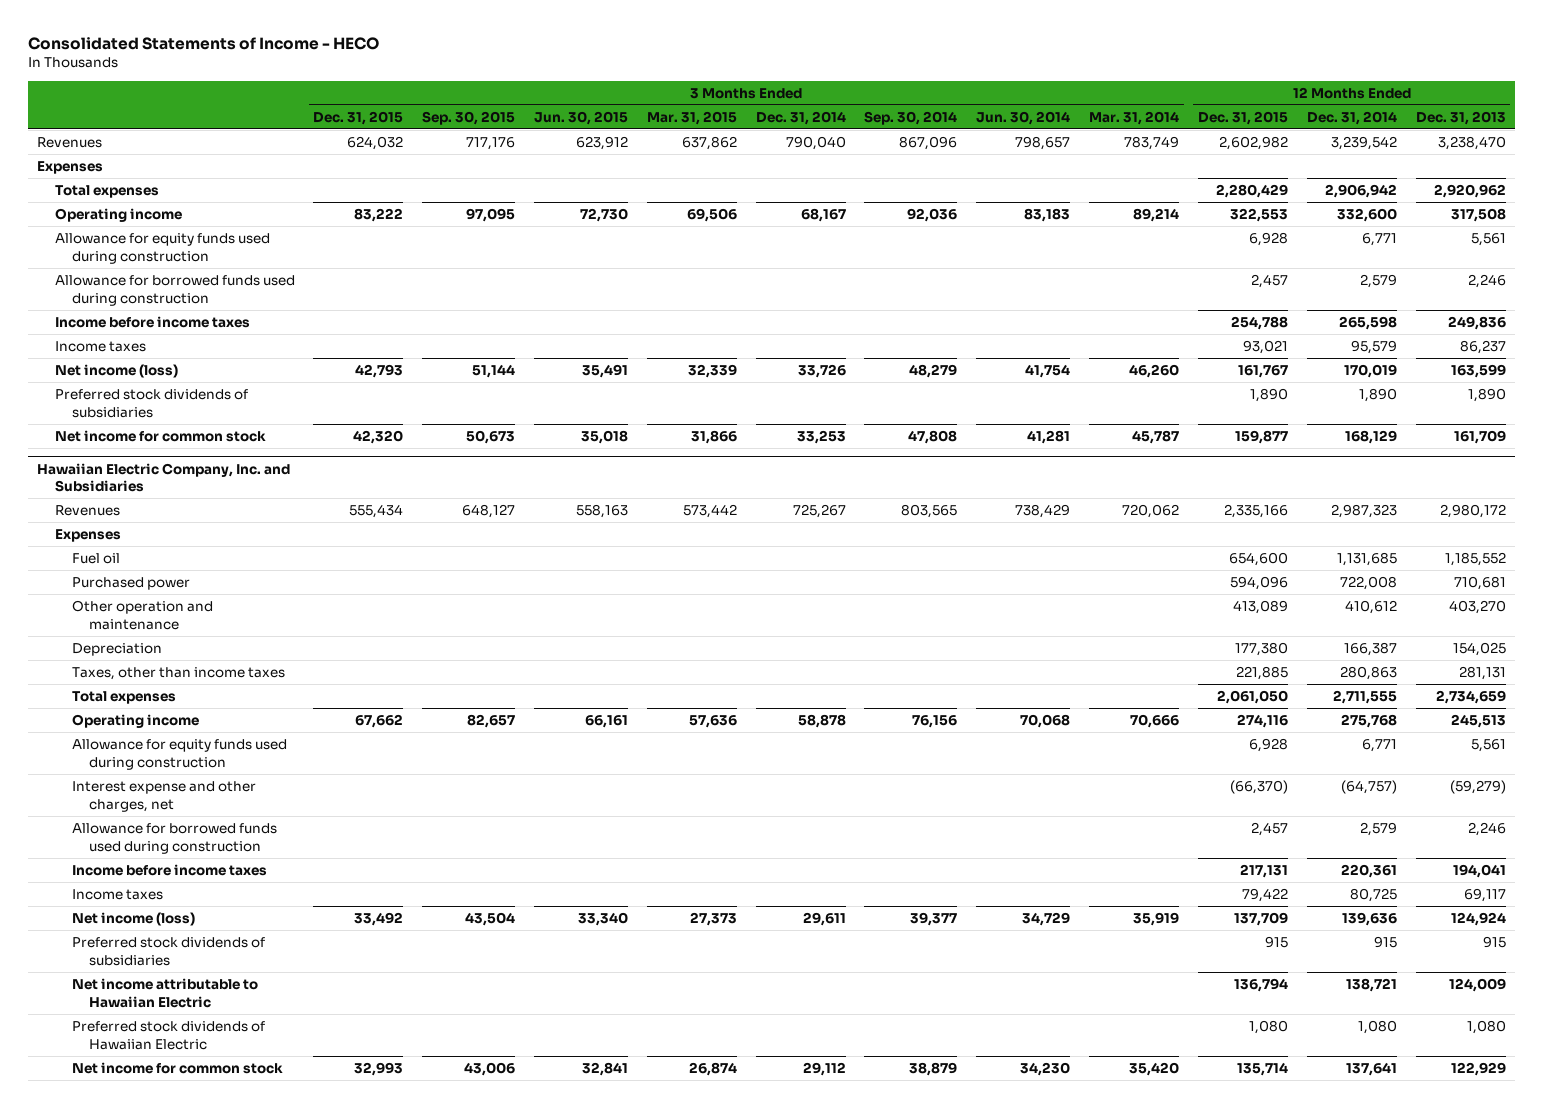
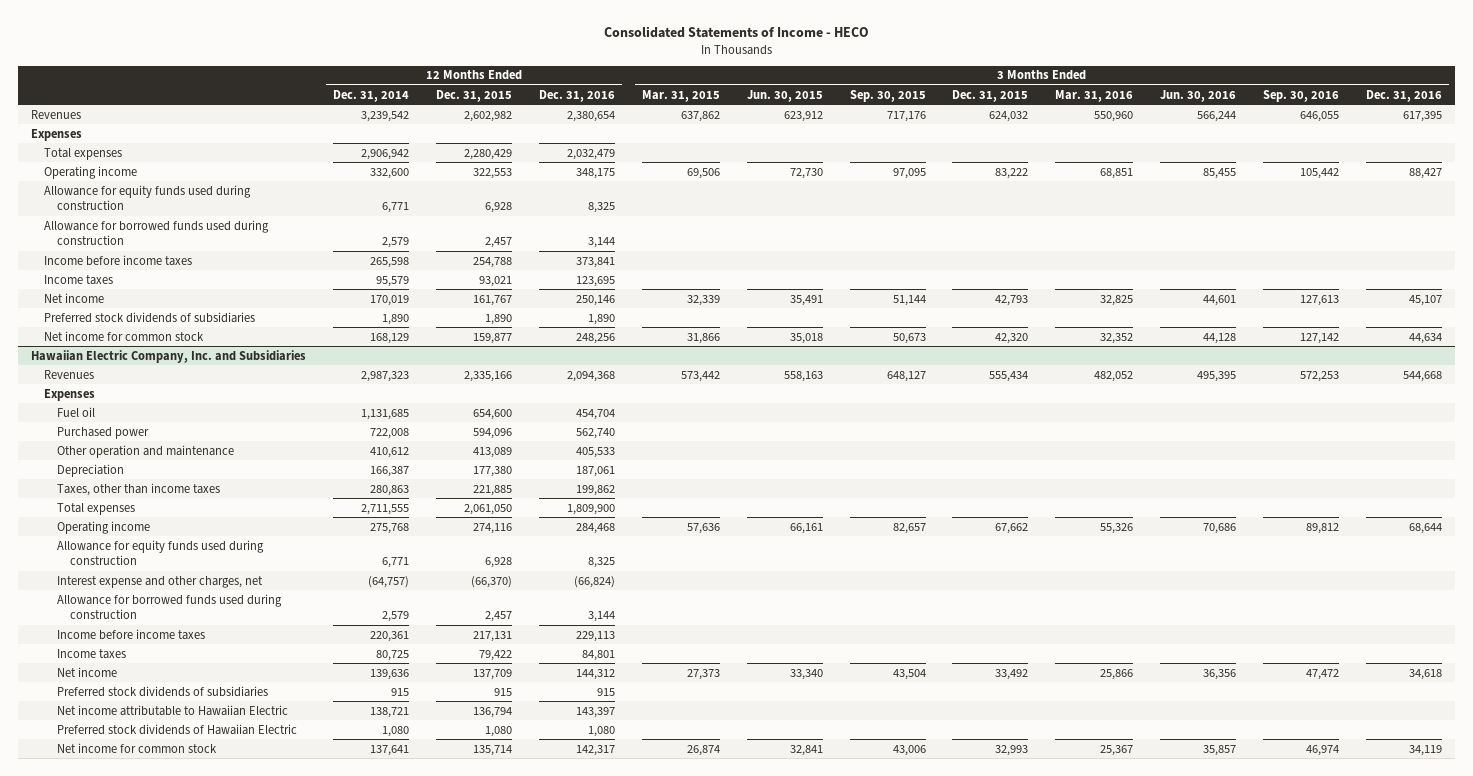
[755,110,846,125] Dec. 31, 2014 -> none
[864,110,958,125] Sep. 30, 2014 -> none
[976,110,1071,125] Jun. 30, 2014 -> none
[1089,110,1180,125] Mar. 31, 2014 -> none
[1415,110,1506,125] Dec. 31, 2013 -> none
none -> [538,89,615,102] Dec. 31, 2016
none -> [1055,89,1134,102] Mar. 31, 2016
none -> [1160,89,1237,102] Jun. 30, 2016
none -> [1263,89,1340,102] Sep. 30, 2016
none -> [1365,89,1442,102] Dec. 31, 2016
[54,364,178,379] Net income (loss) -> [44,292,105,303] Net income
[71,912,195,927] Net income (loss) -> [57,666,118,677] Net income

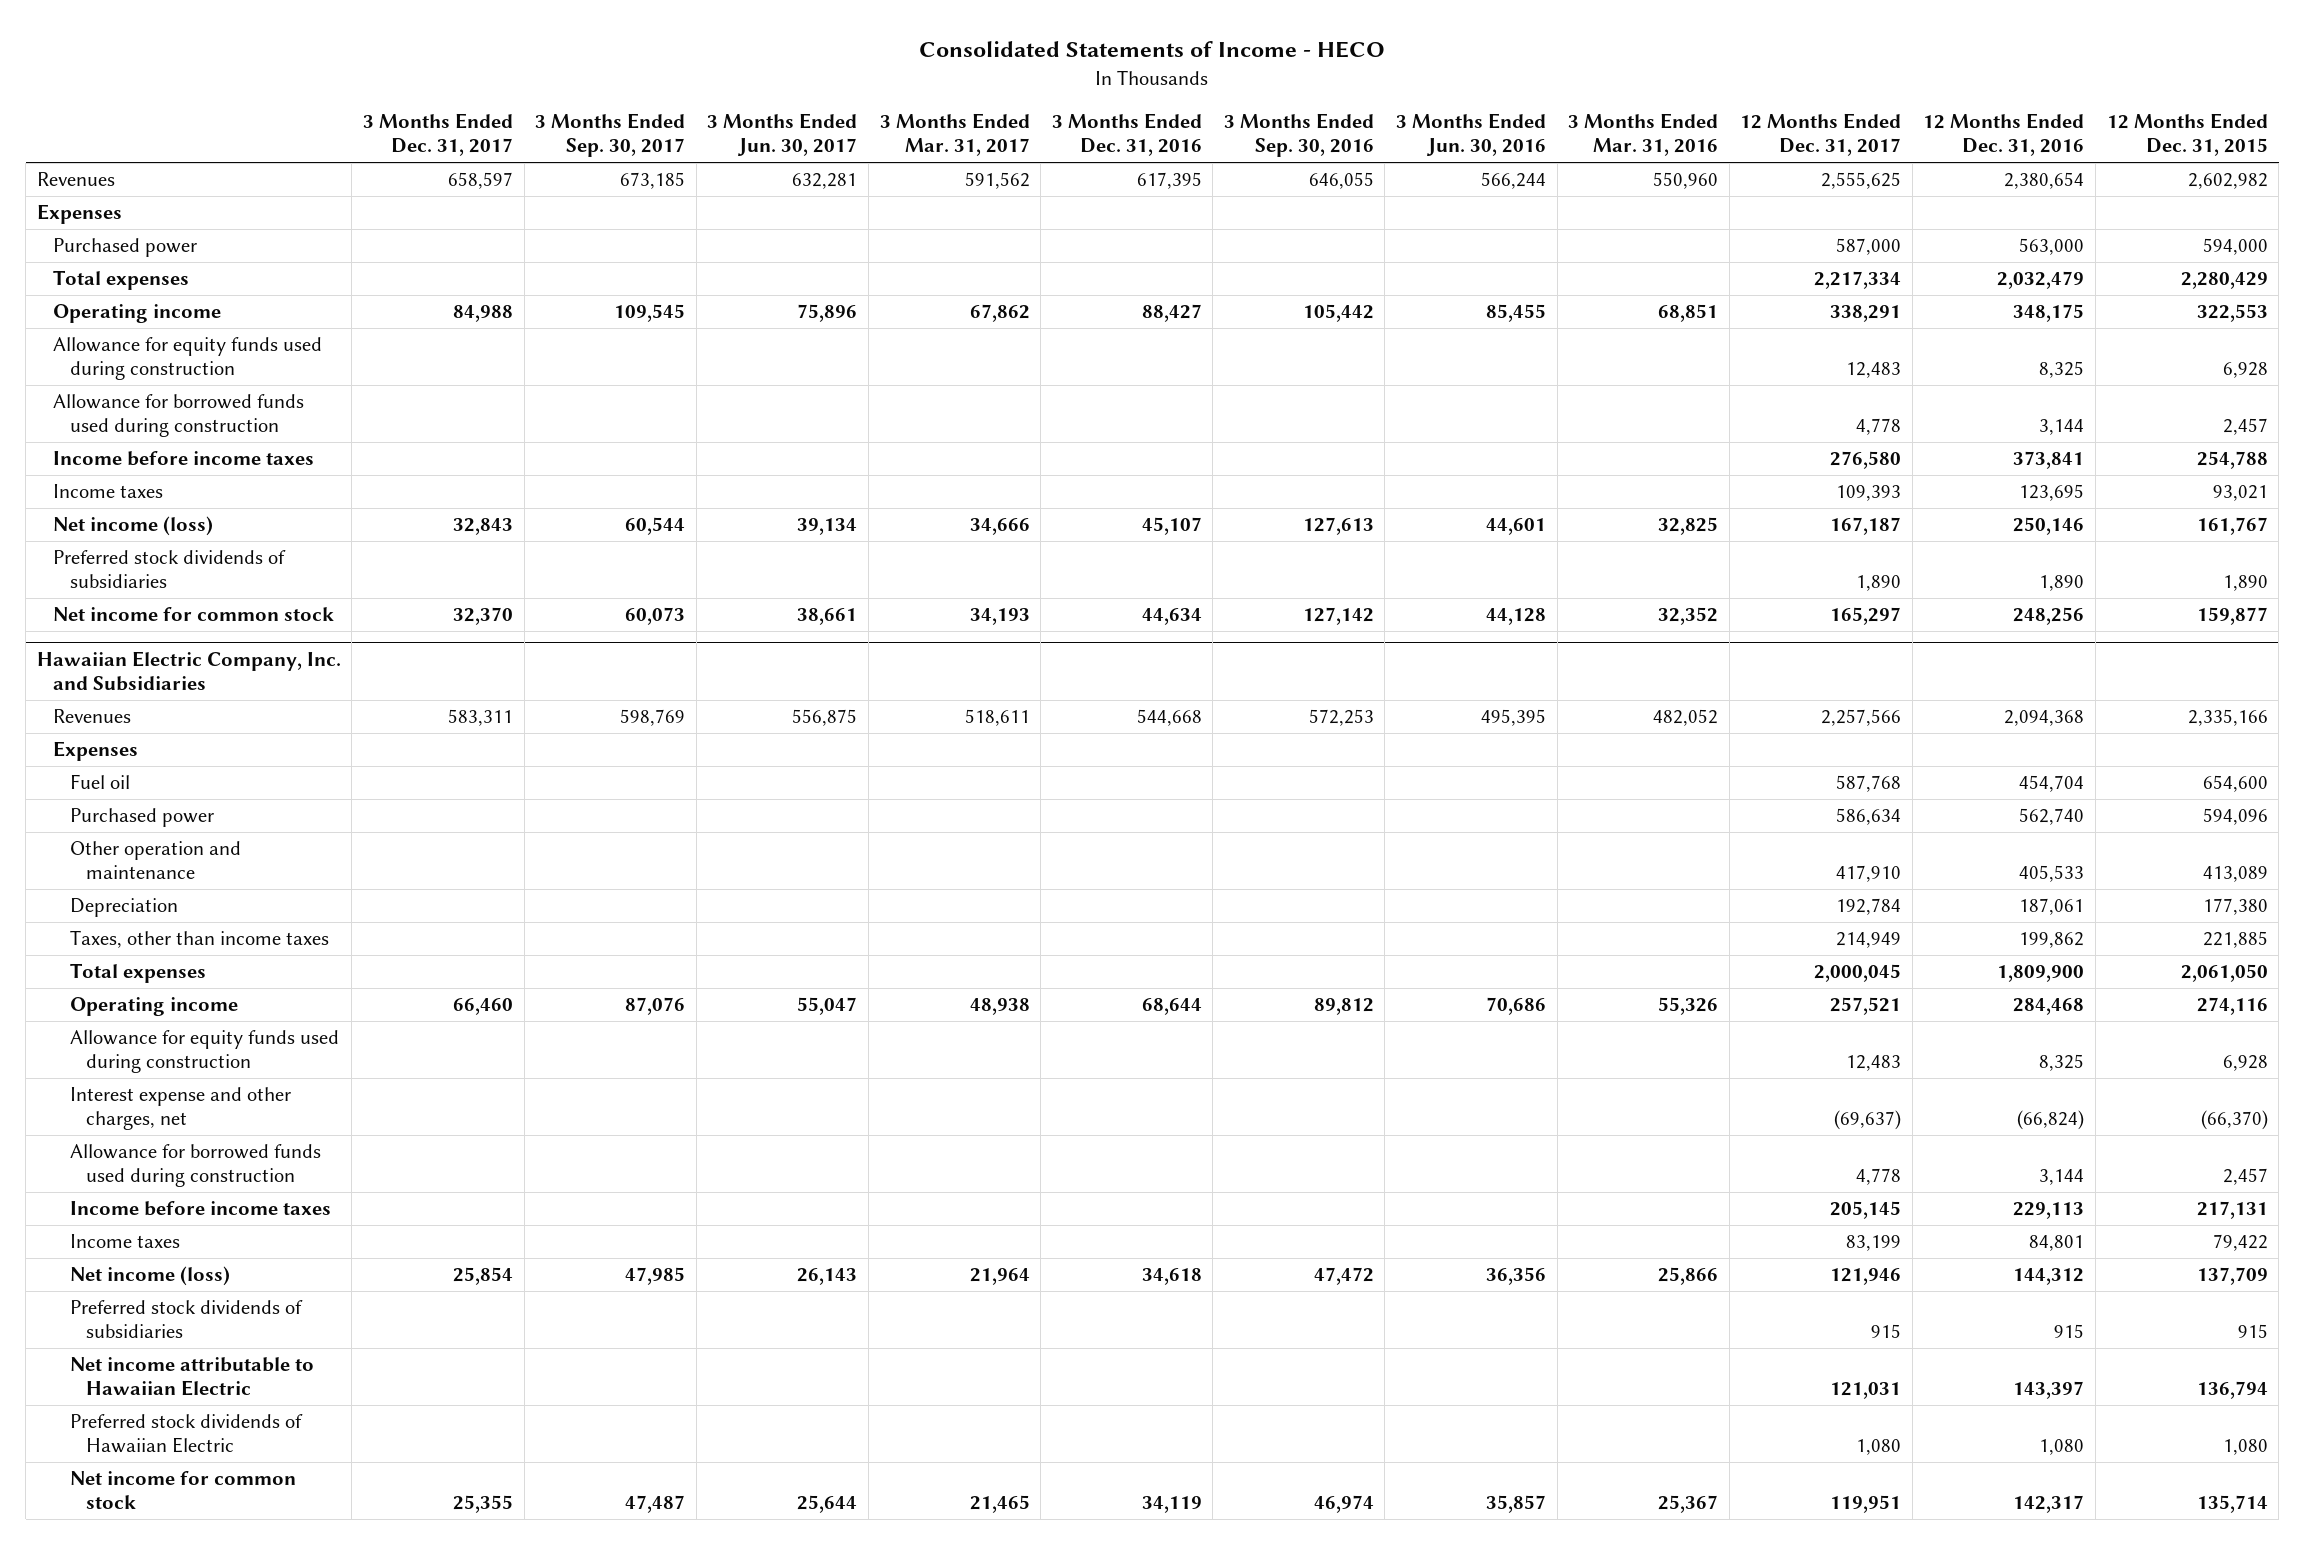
[333,89,410,102] Dec. 31, 2014 -> none
[641,89,720,102] Mar. 31, 2015 -> none
[746,89,823,102] Jun. 30, 2015 -> none
[849,89,926,102] Sep. 30, 2015 -> none
[952,89,1029,102] Dec. 31, 2015 -> none
none -> [363,113,514,157] 3 Months Ended Dec. 31, 2017
none -> [535,113,686,158] 3 Months Ended Sep. 30, 2017
none -> [707,113,858,157] 3 Months Ended Jun. 30, 2017
none -> [879,113,1030,157] 3 Months Ended Mar. 31, 2017
none -> [1740,113,1902,157] 12 Months Ended Dec. 31, 2017
none -> [53,238,198,258] Purchased power
[44,292,105,303] Net income -> [53,516,214,537] Net income (loss)
[57,666,118,677] Net income -> [69,1266,230,1287] Net income (loss)

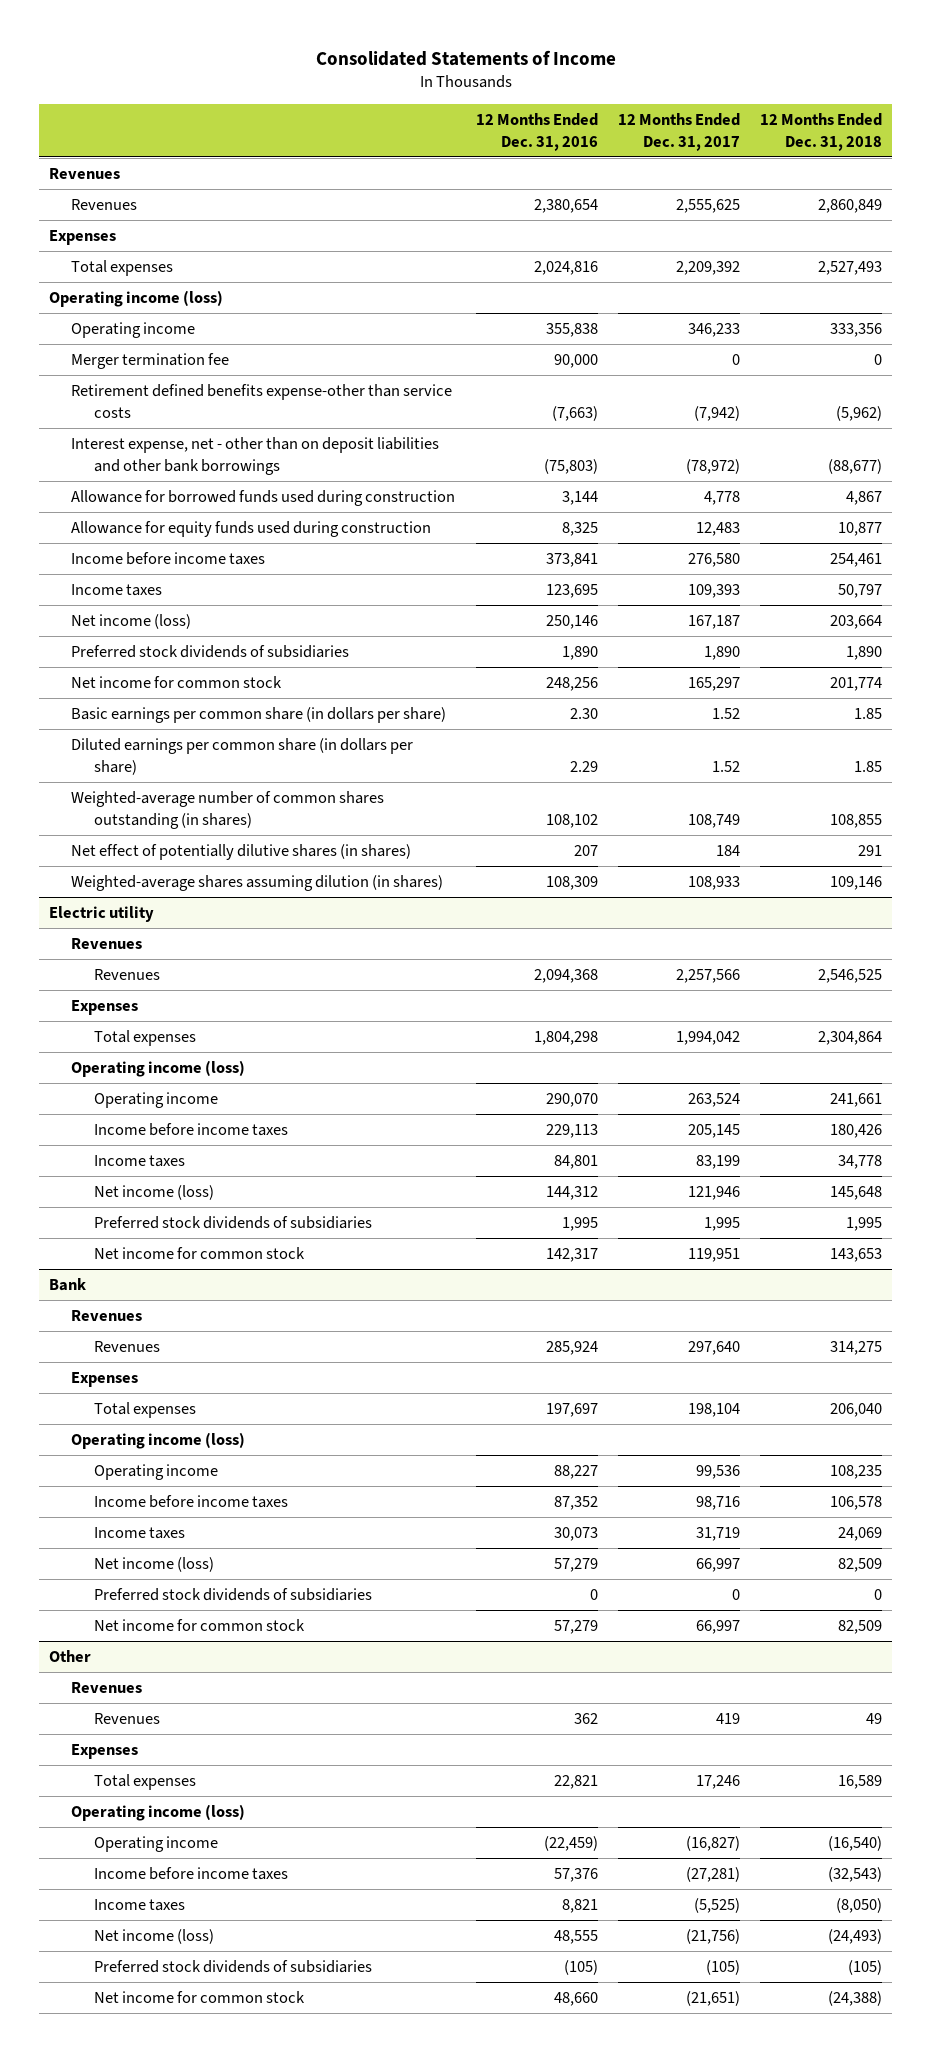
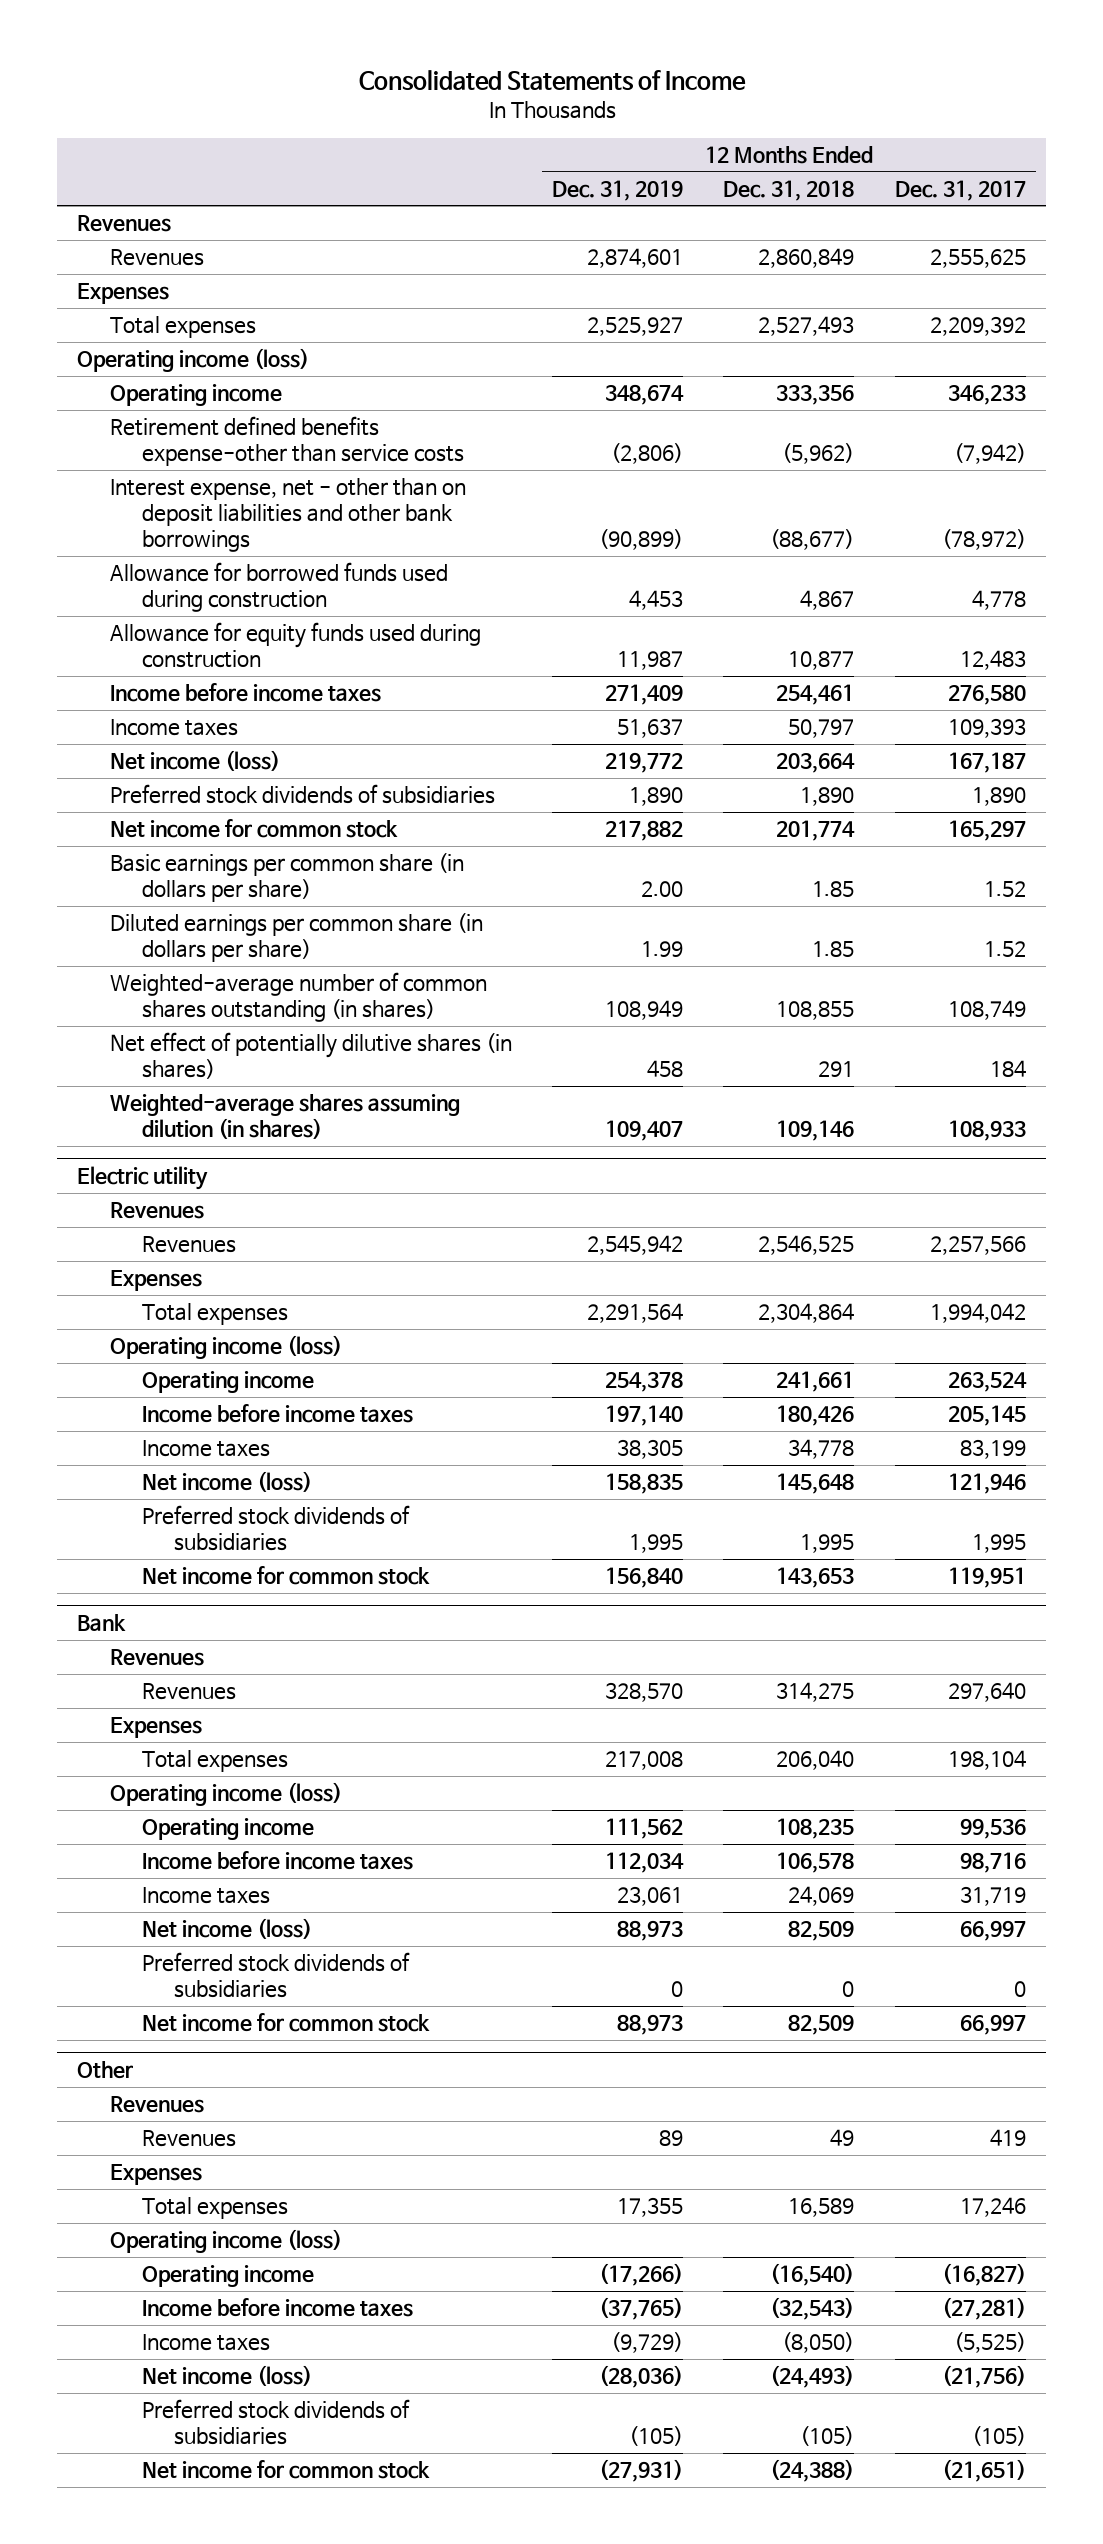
[475,113,598,151] 12 Months Ended Dec. 31, 2016 -> none
none -> [551,179,683,201] Dec. 31, 2019
[71,353,230,370] Merger termination fee -> none

